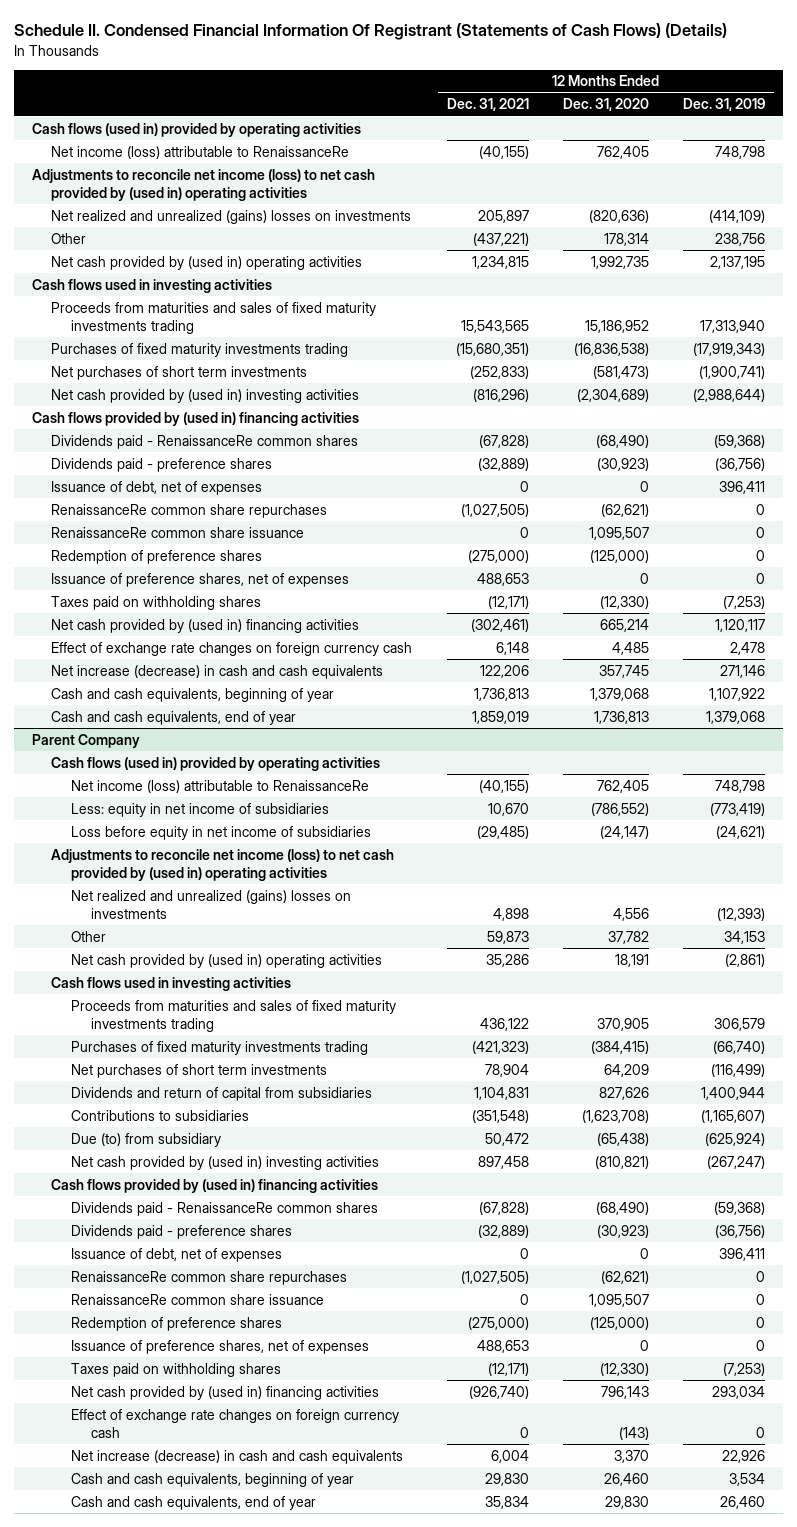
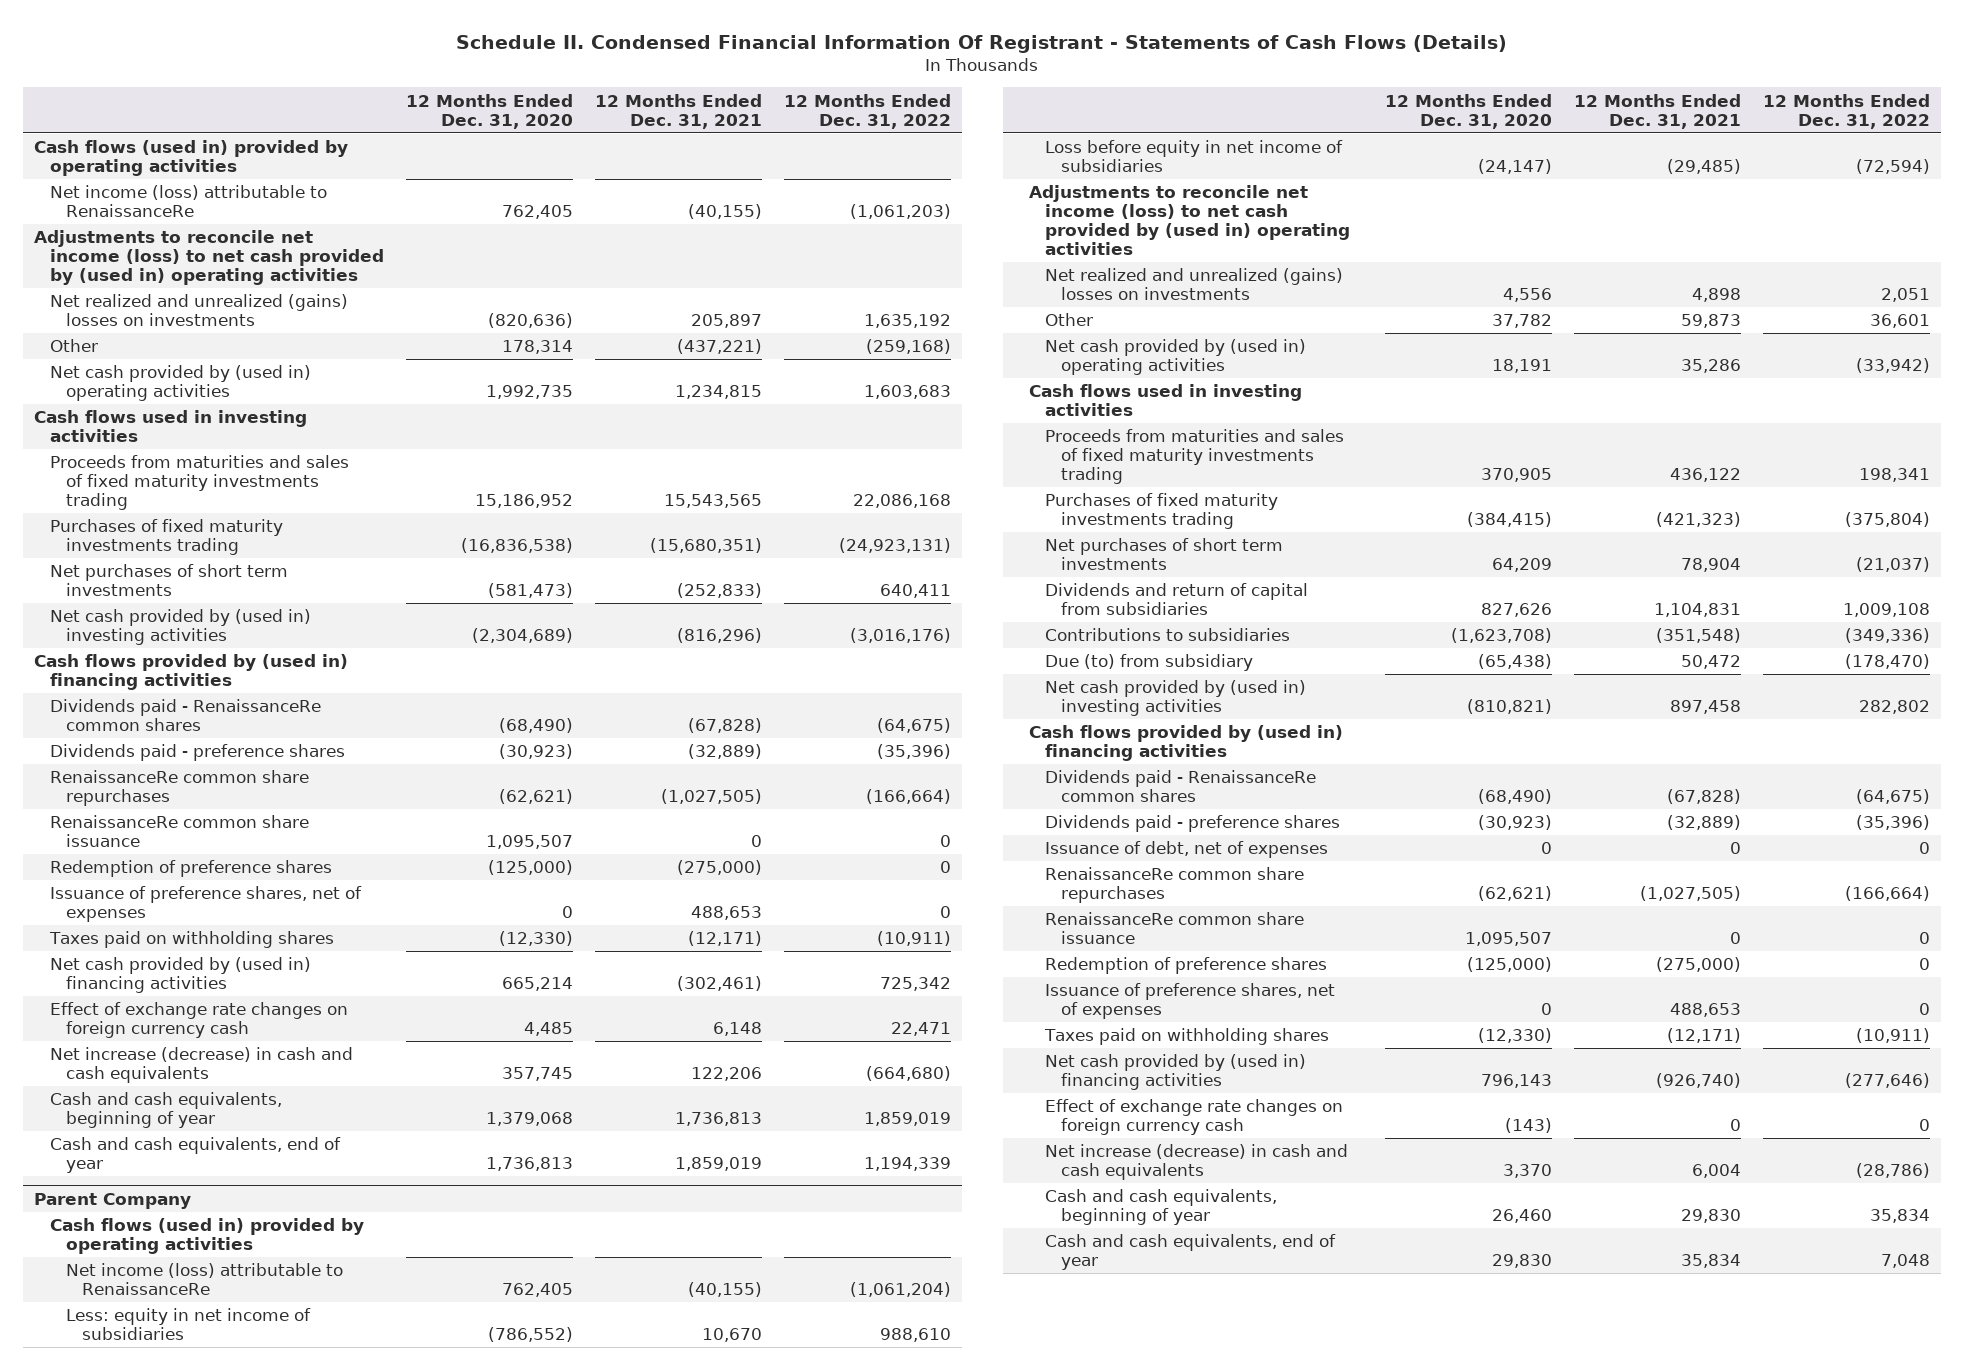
[14,23,728,41] Schedule II. Condensed Financial Information Of Registrant (Statements of Cash Flows) (Details) -> [456,34,1508,53] Schedule II. Condensed Financial Information Of Registrant - Statements of Cash Flows (Details)
[683,98,766,112] Dec. 31, 2019 -> none
none -> [783,93,951,129] 12 Months Ended Dec. 31, 2022
[51,480,263,495] Issuance of debt, net of expenses -> none

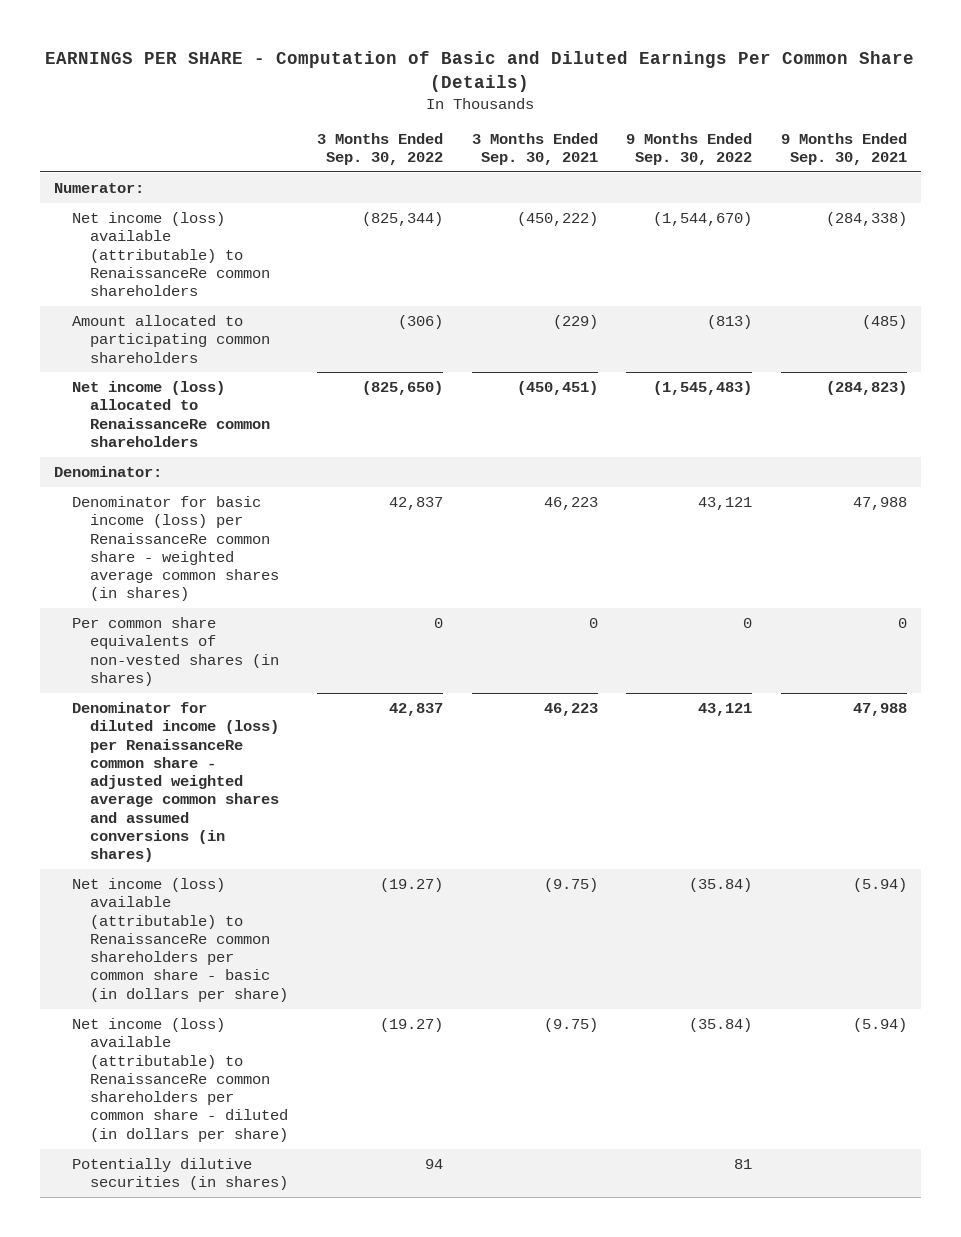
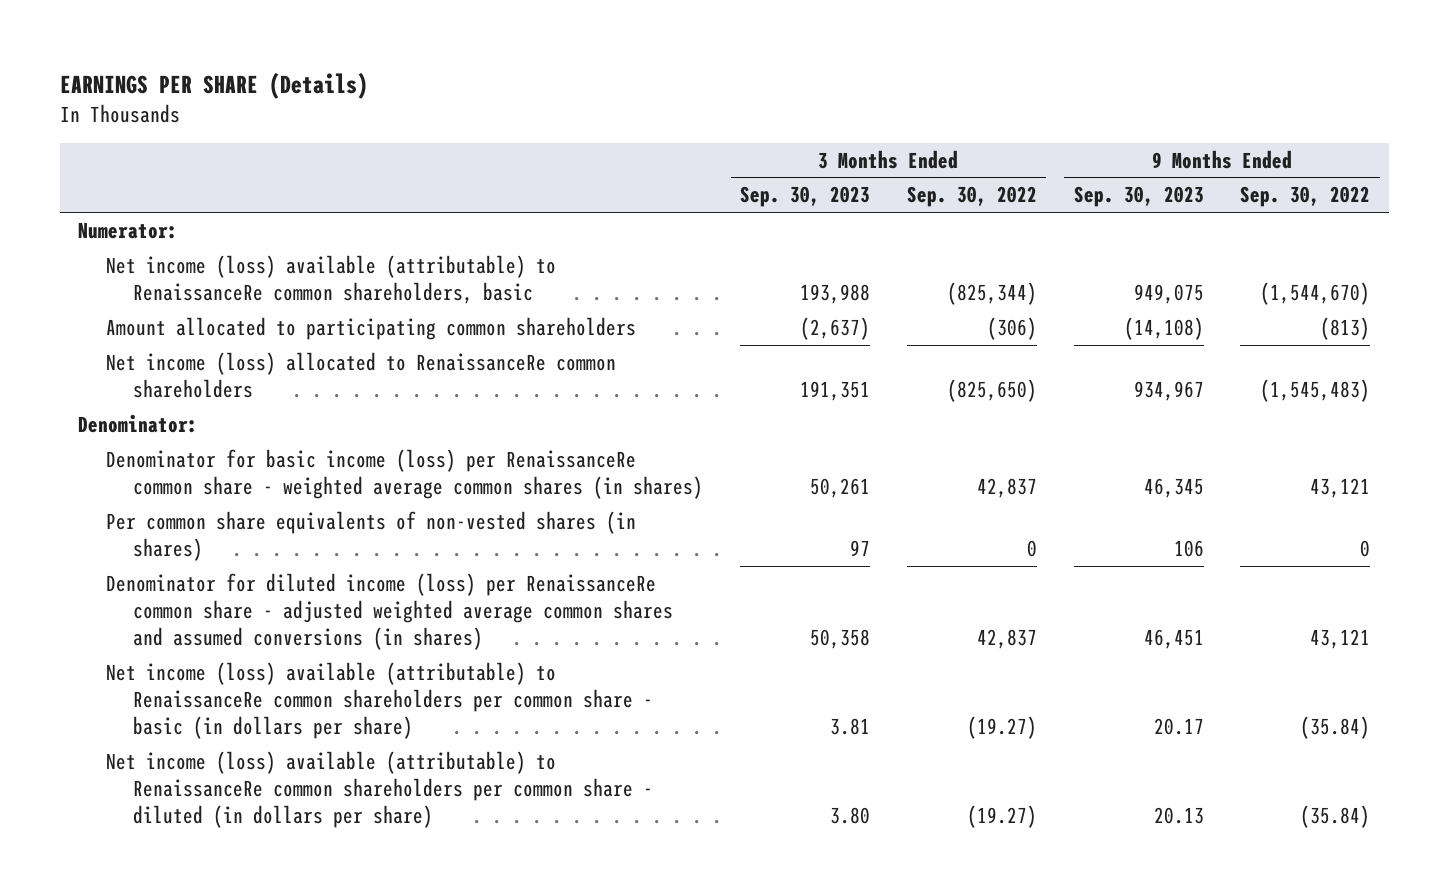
[45,50,915,92] EARNINGS PER SHARE - Computation of Basic and Diluted Earnings Per Common Share (Details) -> [59,71,368,99] EARNINGS PER SHARE (Details)
[471,132,598,166] 3 Months Ended Sep. 30, 2021 -> none
[780,132,907,166] 9 Months Ended Sep. 30, 2021 -> none
none -> [739,186,870,208] Sep. 30, 2023
none -> [1073,186,1204,208] Sep. 30, 2023
[72,211,271,297] Net income (loss) available (attributable) to RenaissanceRe common shareholders -> [105,254,556,304] Net income (loss) available (attributable) to RenaissanceRe common shareholders, basic
[72,1157,289,1191] Potentially dilutive securities (in shares) -> none

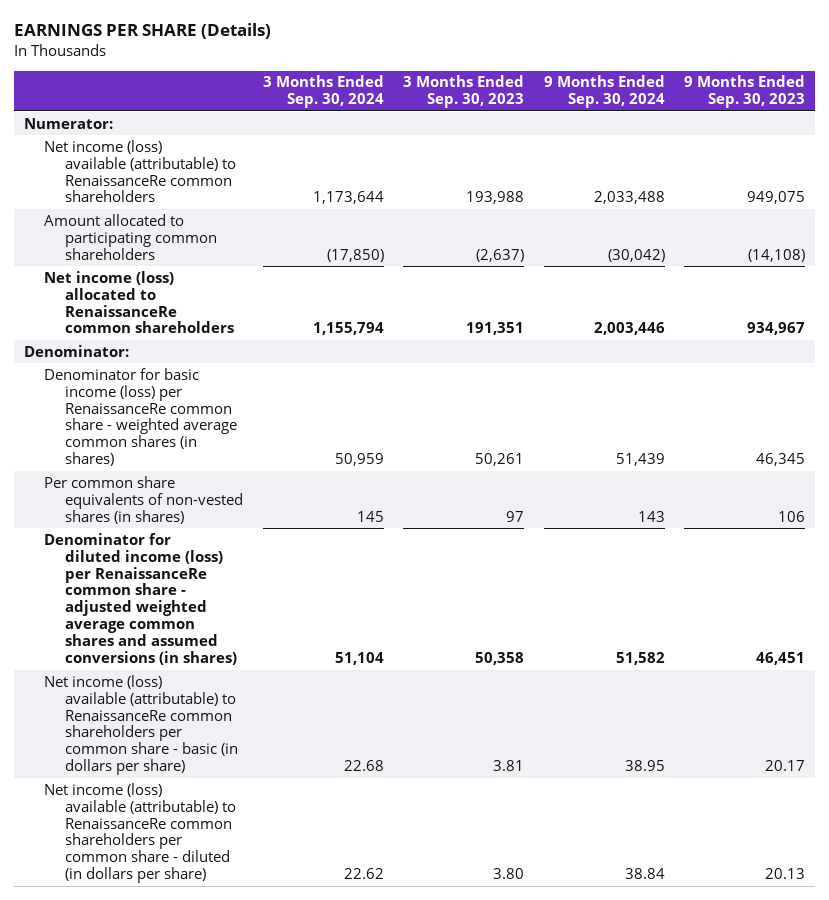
[906,186,1037,208] Sep. 30, 2022 -> none
[1240,186,1371,208] Sep. 30, 2022 -> none
none -> [262,75,384,109] 3 Months Ended Sep. 30, 2024
none -> [543,75,665,109] 9 Months Ended Sep. 30, 2024
[105,254,556,304] Net income (loss) available (attributable) to RenaissanceRe common shareholders, basic -> [44,139,237,203] Net income (loss) available (attributable) to RenaissanceRe common shareholders

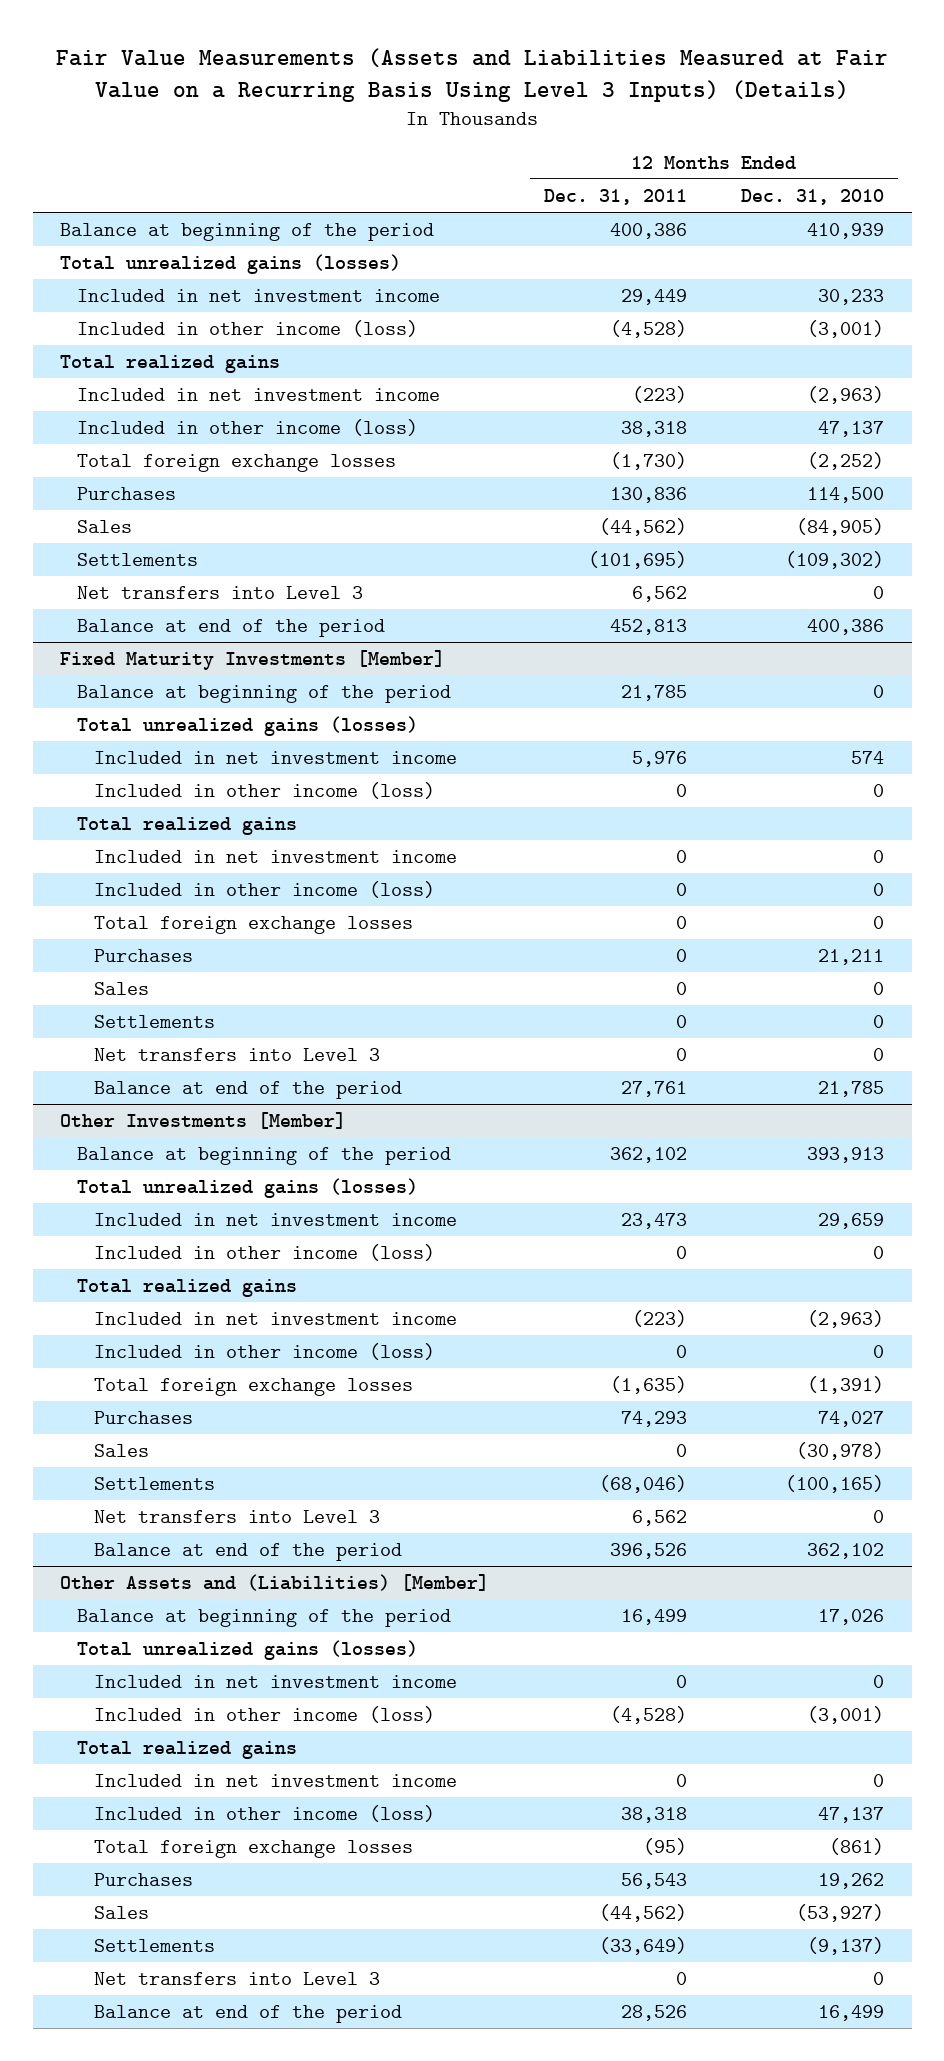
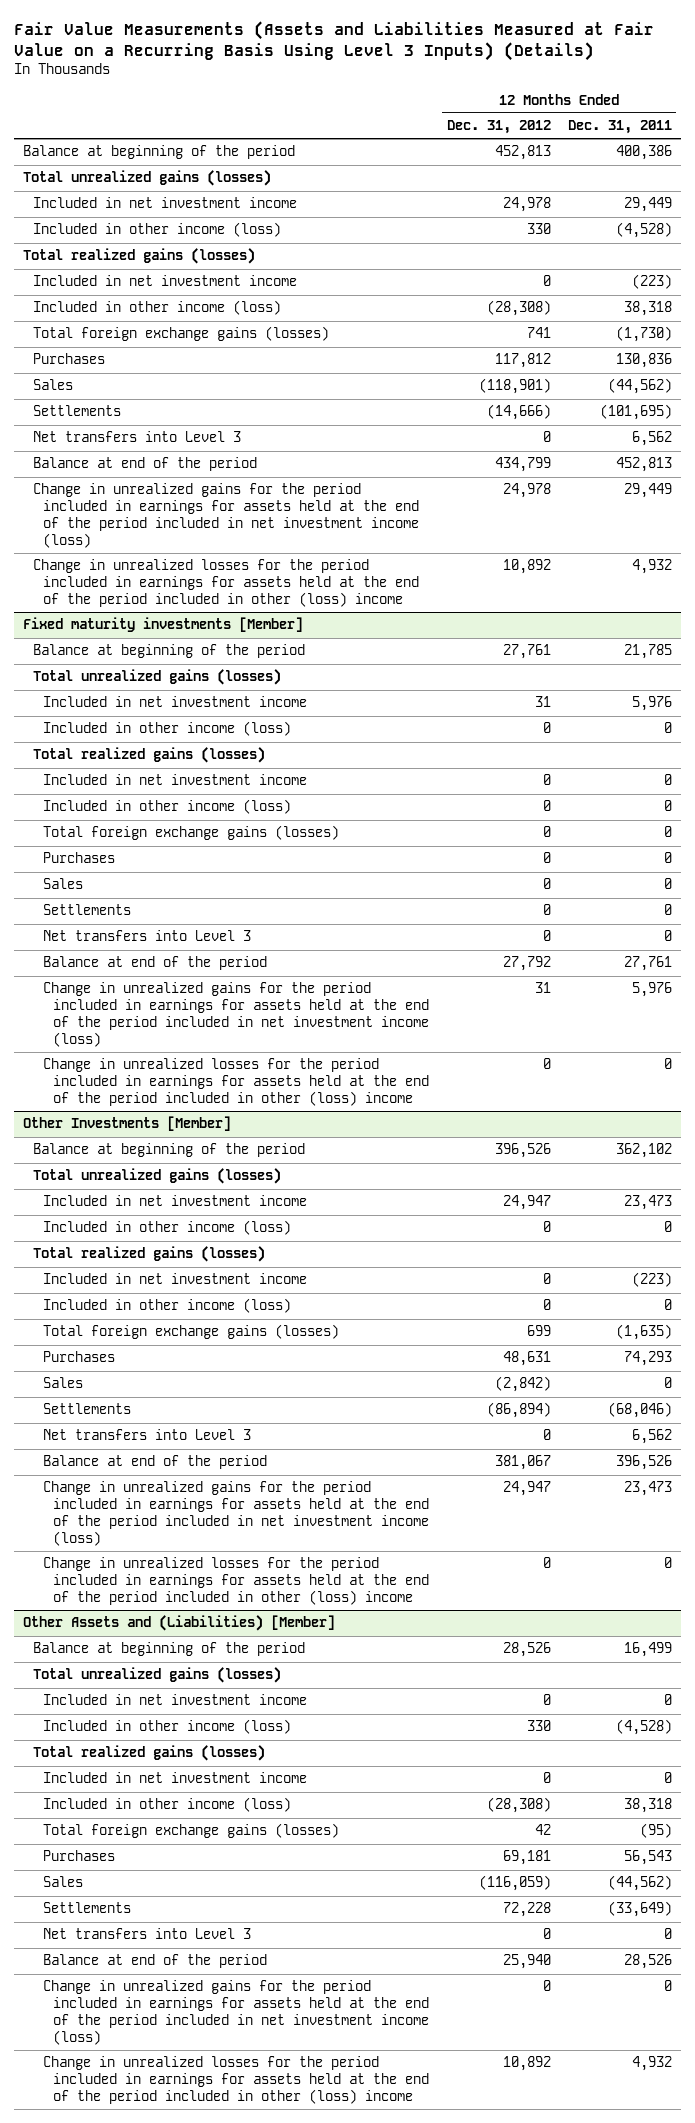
[741,188,885,205] Dec. 31, 2010 -> none
none -> [446,120,551,135] Dec. 31, 2012
[59,354,280,373] Total realized gains -> [22,248,255,265] Total realized gains (losses)
[77,453,397,472] Total foreign exchange losses -> [32,326,329,342] Total foreign exchange gains (losses)
none -> [32,483,420,548] Change in unrealized gains for the period included in earnings for assets held at the end of the period included in net investment income (loss)
none -> [32,559,420,608] Change in unrealized losses for the period included in earnings for assets held at the end of the period included in other (loss) income
[59,649,445,670] Fixed Maturity Investments [Member] -> [22,617,303,633] Fixed maturity investments [Member]
[77,816,298,835] Total realized gains -> [32,747,265,764] Total realized gains (losses)
[94,915,414,934] Total foreign exchange losses -> [43,825,340,841] Total foreign exchange gains (losses)
none -> [43,982,430,1047] Change in unrealized gains for the period included in earnings for assets held at the end of the period included in net investment income (loss)
none -> [43,1058,430,1107] Change in unrealized losses for the period included in earnings for assets held at the end of the period included in other (loss) income
[77,1278,298,1297] Total realized gains -> [32,1246,265,1263] Total realized gains (losses)
[94,1377,414,1396] Total foreign exchange losses -> [43,1324,340,1340] Total foreign exchange gains (losses)
none -> [43,1481,430,1546] Change in unrealized gains for the period included in earnings for assets held at the end of the period included in net investment income (loss)
none -> [43,1557,430,1606] Change in unrealized losses for the period included in earnings for assets held at the end of the period included in other (loss) income
[77,1740,298,1759] Total realized gains -> [32,1745,265,1762] Total realized gains (losses)
[94,1839,414,1858] Total foreign exchange losses -> [43,1823,340,1839] Total foreign exchange gains (losses)
none -> [43,1980,430,2045] Change in unrealized gains for the period included in earnings for assets held at the end of the period included in net investment income (loss)
none -> [43,2056,430,2105] Change in unrealized losses for the period included in earnings for assets held at the end of the period included in other (loss) income

